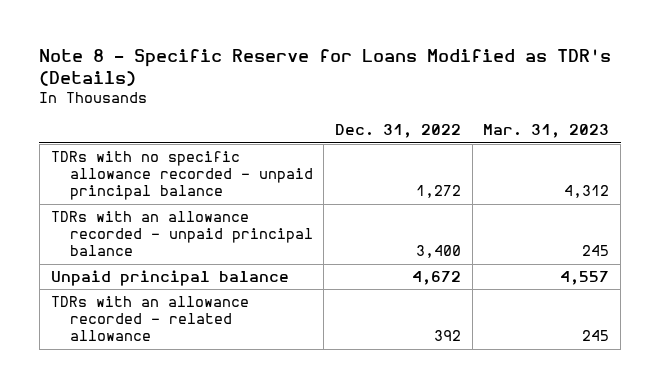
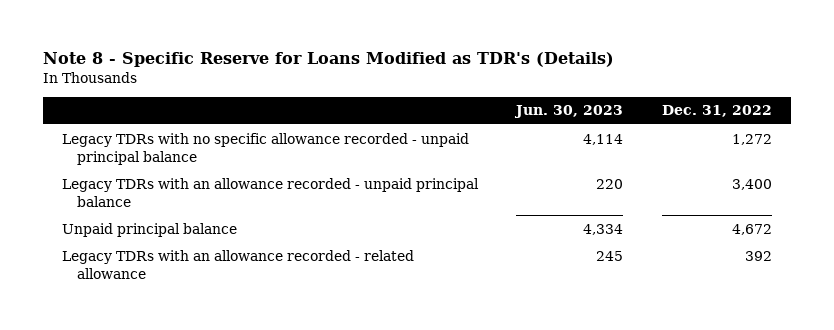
[483,124,610,139] Mar. 31, 2023 -> none
none -> [514,105,624,119] Jun. 30, 2023
[50,151,313,201] TDRs with no specific allowance recorded - unpaid principal balance -> [61,132,469,165] Legacy TDRs with no specific allowance recorded - unpaid principal balance
[50,211,313,257] TDRs with an allowance recorded - unpaid principal balance -> [61,177,479,207] Legacy TDRs with an allowance recorded - unpaid principal balance
[50,296,249,342] TDRs with an allowance recorded - related allowance -> [61,249,414,279] Legacy TDRs with an allowance recorded - related allowance

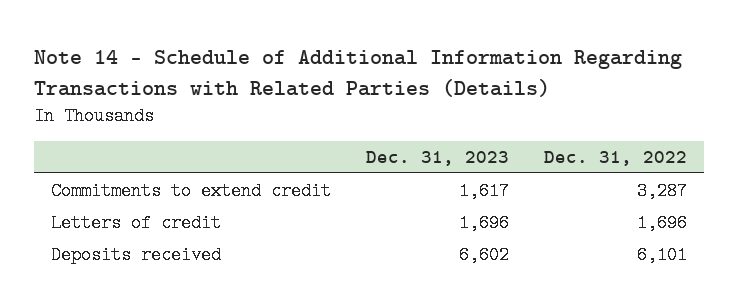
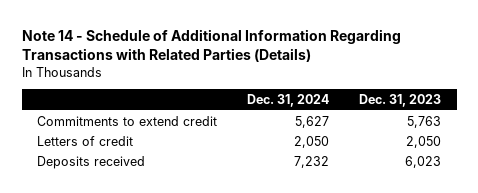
[543,150,687,166] Dec. 31, 2022 -> none
none -> [247,94,330,108] Dec. 31, 2024
[458,181,509,200] 1,617 -> [407,115,442,128] 5,763
[458,213,509,232] 1,696 -> [406,135,442,148] 2,050
[458,245,509,264] 6,602 -> [405,155,442,168] 6,023

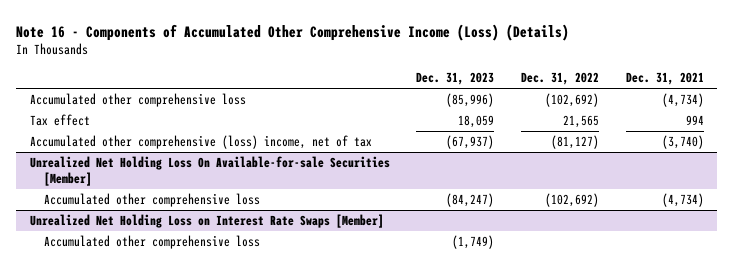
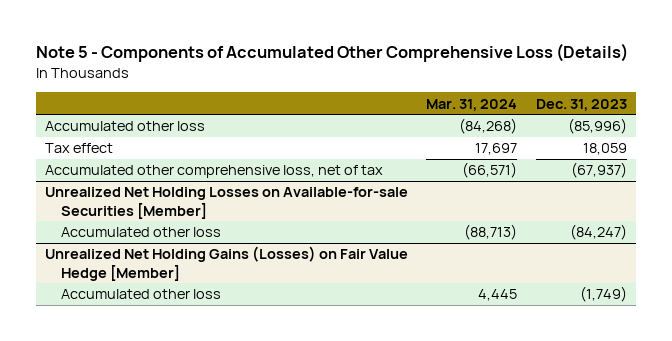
[16,23,570,41] Note 16 - Components of Accumulated Other Comprehensive Income (Loss) (Details) -> [35,43,628,63] Note 5 - Components of Accumulated Other Comprehensive Loss (Details)
[521,72,600,86] Dec. 31, 2022 -> none
[625,72,704,86] Dec. 31, 2021 -> none
none -> [426,98,518,111] Mar. 31, 2024
[29,93,246,108] Accumulated other comprehensive loss -> [44,121,205,132] Accumulated other loss
[29,135,372,150] Accumulated other comprehensive (loss) income, net of tax -> [44,165,383,179] Accumulated other comprehensive loss, net of tax
[29,156,390,186] Unrealized Net Holding Loss On Available-for-sale Securities [Member] -> [44,187,408,219] Unrealized Net Holding Losses on Available-for-sale Securities [Member]
[44,193,261,208] Accumulated other comprehensive loss -> [61,227,222,238] Accumulated other loss
[29,214,384,229] Unrealized Net Holding Loss on Interest Rate Swaps [Member] -> [44,246,408,281] Unrealized Net Holding Gains (Losses) on Fair Value Hedge [Member]
[44,235,261,250] Accumulated other comprehensive loss -> [61,289,222,300] Accumulated other loss

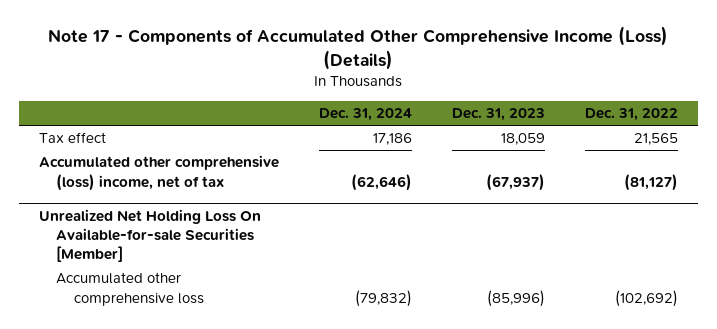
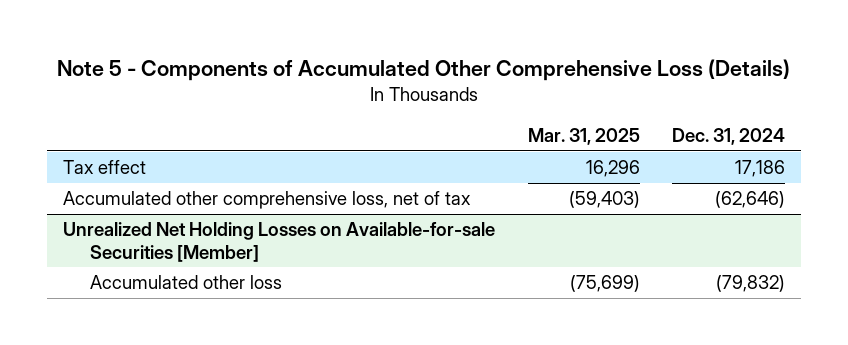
[48,26,669,70] Note 17 - Components of Accumulated Other Comprehensive Income (Loss) (Details) -> [57,58,791,81] Note 5 - Components of Accumulated Other Comprehensive Loss (Details)
[451,108,545,122] Dec. 31, 2023 -> none
[584,108,678,122] Dec. 31, 2022 -> none
none -> [527,127,640,145] Mar. 31, 2025
[38,155,279,191] Accumulated other comprehensive (loss) income, net of tax -> [63,191,472,210] Accumulated other comprehensive loss, net of tax
[38,208,261,263] Unrealized Net Holding Loss On Available-for-sale Securities [Member] -> [63,222,496,262] Unrealized Net Holding Losses on Available-for-sale Securities [Member]
[56,272,204,306] Accumulated other comprehensive loss -> [89,275,282,290] Accumulated other loss

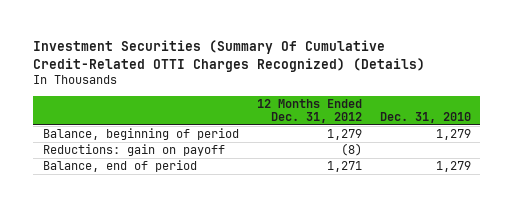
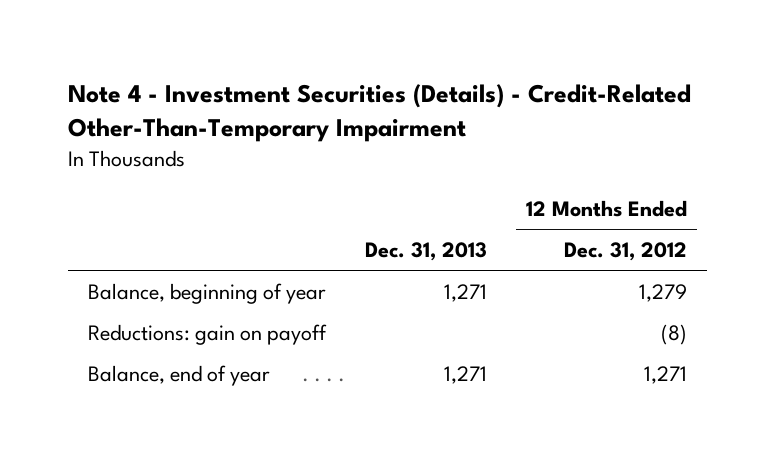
[33,40,426,72] Investment Securities (Summary Of Cumulative Credit-Related OTTI Charges Recognized) (Details) -> [68,84,692,143] Note 4 - Investment Securities (Details) - Credit-Related Other-Than-Temporary Impairment
[379,112,471,124] Dec. 31, 2010 -> none
none -> [364,242,487,262] Dec. 31, 2013
[42,128,239,141] Balance, beginning of period -> [87,282,326,304] Balance, beginning of year
[42,160,197,173] Balance, end of period -> [87,364,270,386] Balance, end of year

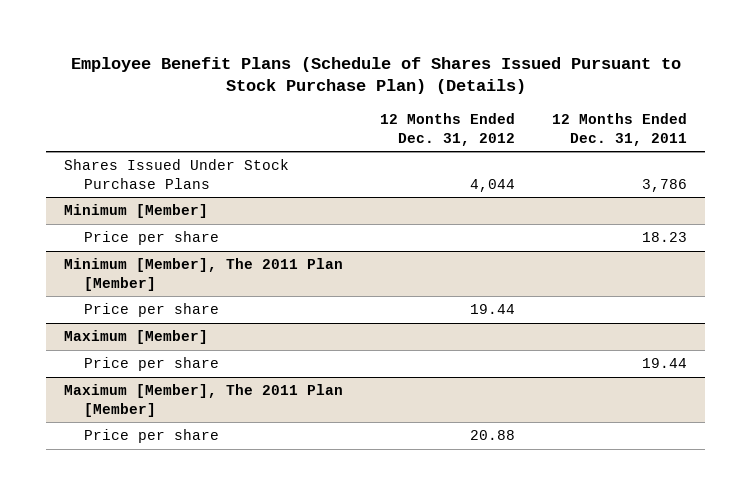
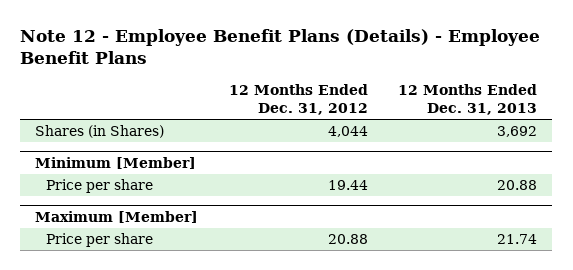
[70,56,681,95] Employee Benefit Plans (Schedule of Shares Issued Pursuant to Stock Purchase Plan) (Details) -> [20,29,541,65] Note 12 - Employee Benefit Plans (Details) - Employee Benefit Plans
[551,113,687,146] 12 Months Ended Dec. 31, 2011 -> none
none -> [398,83,538,116] 12 Months Ended Dec. 31, 2013
[64,159,290,189] Shares Issued Under Stock Purchase Plans -> [35,125,165,139] Shares (in Shares)
[84,231,220,246] Price per share -> none
[64,258,344,291] Minimum [Member], The 2011 Plan [Member] -> none
[84,357,220,372] Price per share -> none
[64,384,344,417] Maximum [Member], The 2011 Plan [Member] -> none

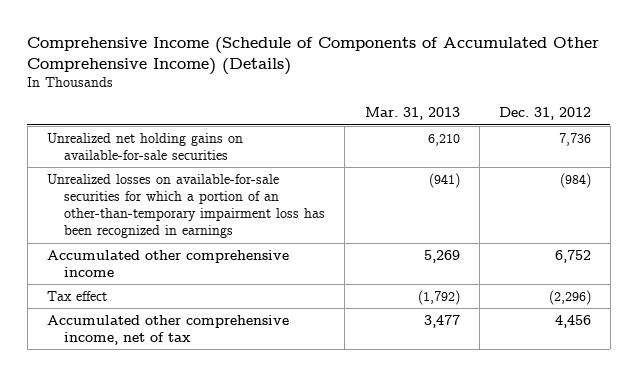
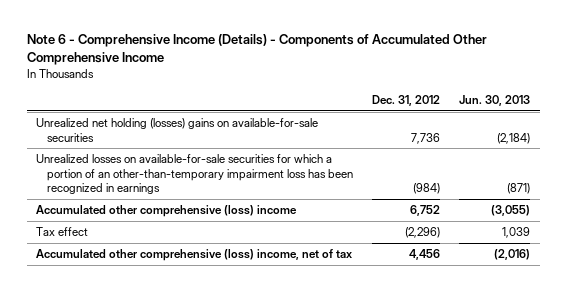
[27,37,600,76] Comprehensive Income (Schedule of Components of Accumulated Other Comprehensive Income) (Details) -> [26,34,487,66] Note 6 - Comprehensive Income (Details) - Components of Accumulated Other Comprehensive Income
[364,107,460,121] Mar. 31, 2013 -> none
none -> [459,95,531,107] Jun. 30, 2013
[47,132,244,160] Unrealized net holding gains on available-for-sale securities -> [36,118,319,142] Unrealized net holding (losses) gains on available-for-sale securities
[47,249,290,277] Accumulated other comprehensive income -> [36,205,298,218] Accumulated other comprehensive (loss) income
[47,314,290,345] Accumulated other comprehensive income, net of tax -> [36,249,353,262] Accumulated other comprehensive (loss) income, net of tax

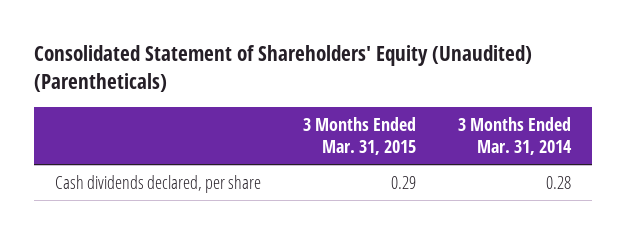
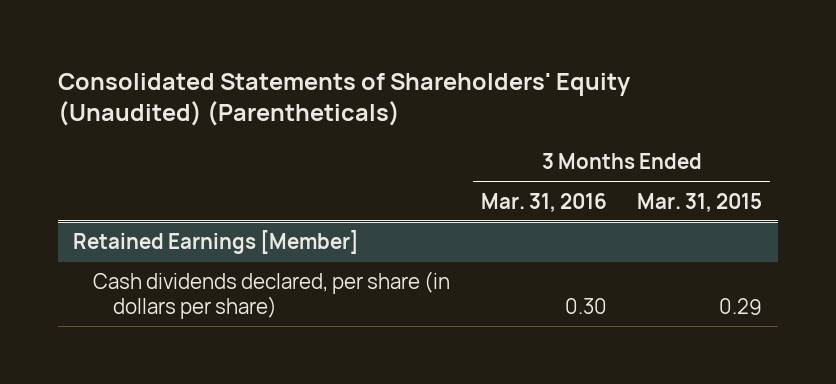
[33,45,532,93] Consolidated Statement of Shareholders' Equity (Unaudited) (Parentheticals) -> [57,72,631,127] Consolidated Statements of Shareholders' Equity (Unaudited) (Parentheticals)
[457,116,572,156] 3 Months Ended Mar. 31, 2014 -> none
none -> [480,192,607,212] Mar. 31, 2016
none -> [73,230,360,255] Retained Earnings [Member]
[54,174,261,193] Cash dividends declared, per share -> [93,271,451,319] Cash dividends declared, per share (in dollars per share)

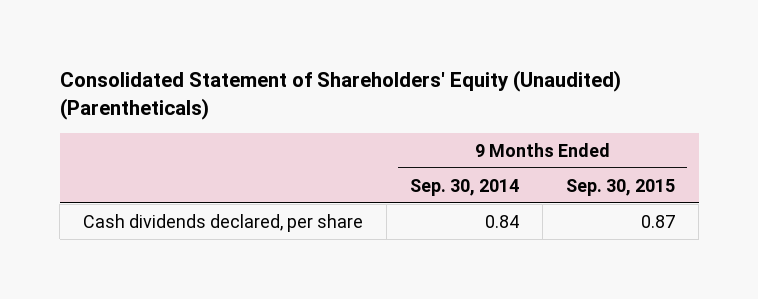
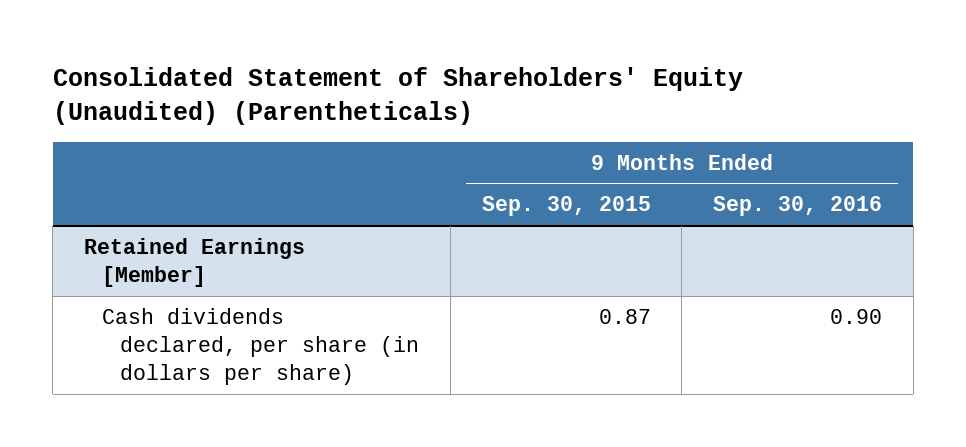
[410,178,520,196] Sep. 30, 2014 -> none
none -> [713,196,883,217] Sep. 30, 2016
none -> [84,237,306,287] Retained Earnings [Member]
[83,213,364,232] Cash dividends declared, per share -> [102,307,420,385] Cash dividends declared, per share (in dollars per share)

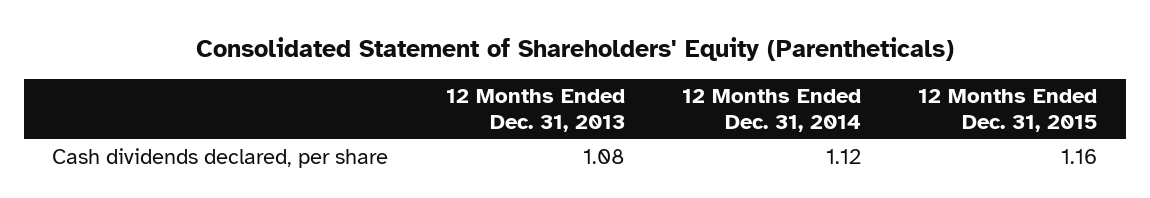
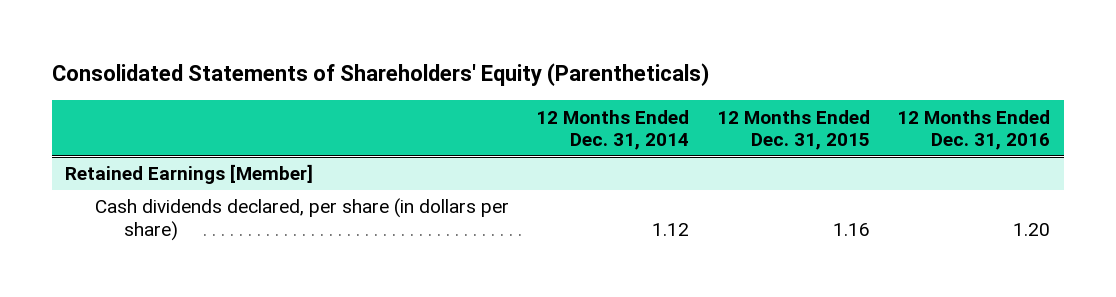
[195,37,954,62] Consolidated Statement of Shareholders' Equity (Parentheticals) -> [51,63,709,87] Consolidated Statements of Shareholders' Equity (Parentheticals)
[445,89,625,133] 12 Months Ended Dec. 31, 2013 -> none
none -> [897,109,1051,150] 12 Months Ended Dec. 31, 2016
none -> [65,164,314,185] Retained Earnings [Member]
[52,148,389,169] Cash dividends declared, per share -> [94,198,509,241] Cash dividends declared, per share (in dollars per share)

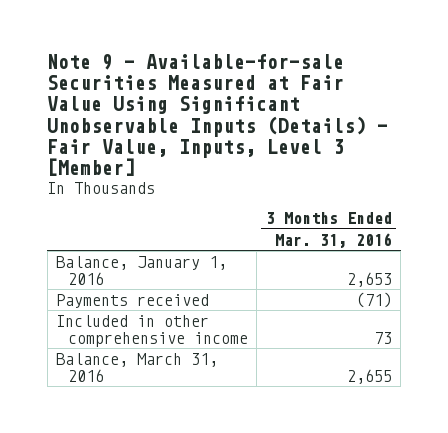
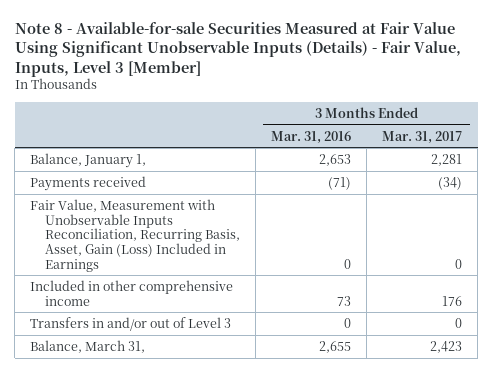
[47,53,389,177] Note 9 - Available-for-sale Securities Measured at Fair Value Using Significant Unobservable Inputs (Details) - Fair Value, Inputs, Level 3 [Member] -> [14,22,461,77] Note 8 - Available-for-sale Securities Measured at Fair Value Using Significant Unobservable Inputs (Details) - Fair Value, Inputs, Level 3 [Member]
none -> [382,130,463,144] Mar. 31, 2017
[56,256,228,285] Balance, January 1, 2016 -> [30,152,147,168] Balance, January 1,
none -> [30,198,241,272] Fair Value, Measurement with Unobservable Inputs Reconciliation, Recurring Basis, Asset, Gain (Loss) Included in Earnings
none -> [30,316,232,331] Transfers in and/or out of Level 3
[56,353,219,382] Balance, March 31, 2016 -> [30,339,146,353] Balance, March 31,

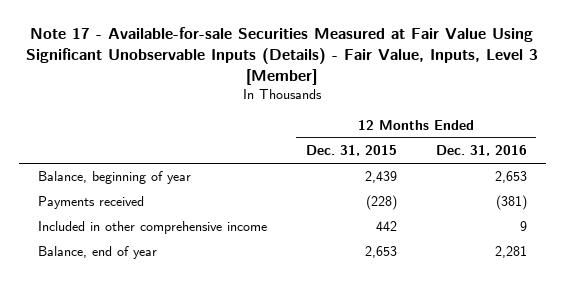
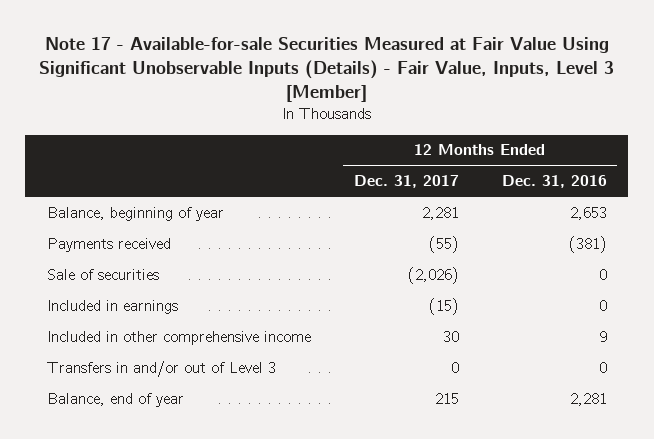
[305,145,397,157] Dec. 31, 2015 -> none
none -> [353,175,459,189] Dec. 31, 2017
none -> [46,268,159,280] Sale of securities
none -> [46,299,178,314] Included in earnings
none -> [46,360,276,377] Transfers in and/or out of Level 3

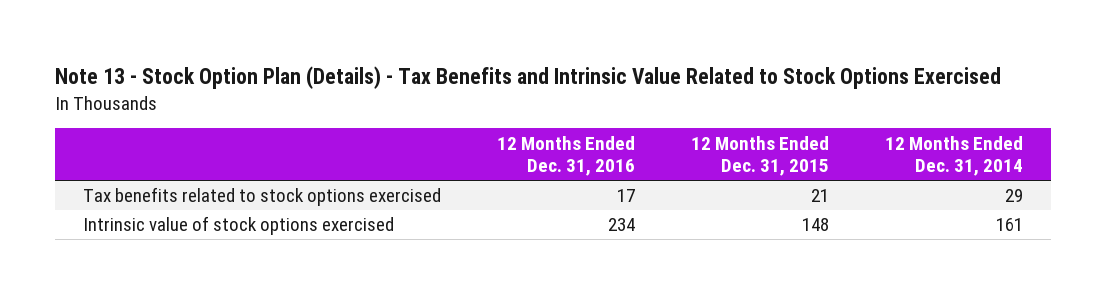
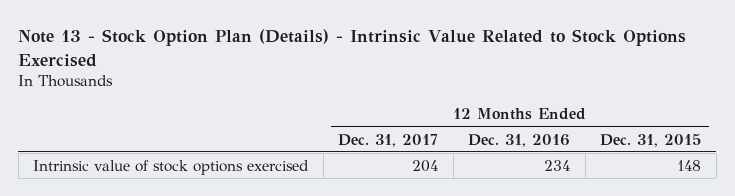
[54,66,1001,90] Note 13 - Stock Option Plan (Details) - Tax Benefits and Intrinsic Value Related to Stock Options Exercised -> [18,28,687,67] Note 13 - Stock Option Plan (Details) - Intrinsic Value Related to Stock Options Exercised
[884,135,1023,177] 12 Months Ended Dec. 31, 2014 -> none
none -> [338,133,439,147] Dec. 31, 2017
[82,187,441,207] Tax benefits related to stock options exercised -> none

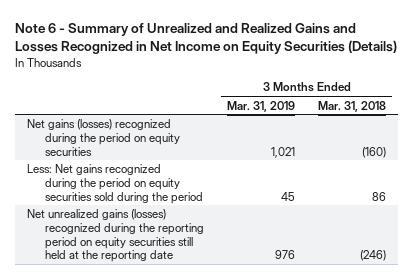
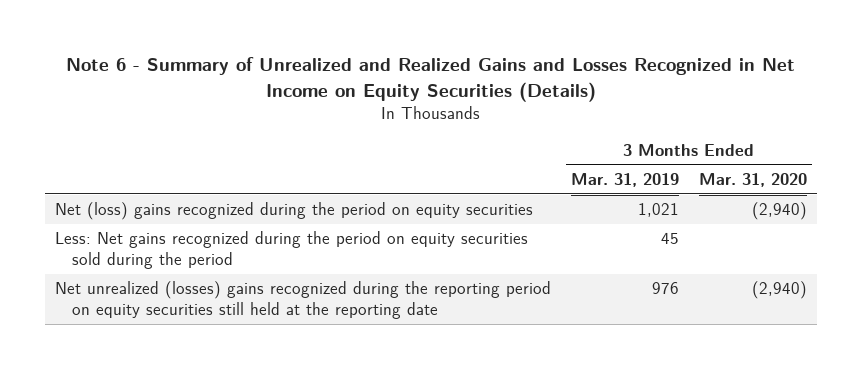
[318,100,387,112] Mar. 31, 2018 -> none
none -> [699,173,808,188] Mar. 31, 2020
[26,119,181,156] Net gains (losses) recognized during the period on equity securities -> [55,202,534,221] Net (loss) gains recognized during the period on equity securities
[26,209,205,263] Net unrealized gains (losses) recognized during the reporting period on equity securities still held at the reporting date -> [55,281,552,320] Net unrealized (losses) gains recognized during the reporting period on equity securities still held at the reporting date

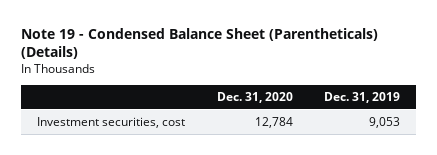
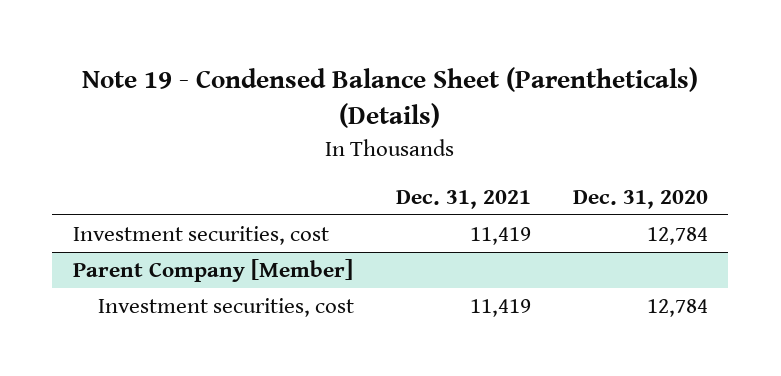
[324,92,401,104] Dec. 31, 2019 -> none
none -> [396,189,532,209] Dec. 31, 2021
none -> [72,259,353,283] Parent Company [Member]
none -> [98,298,355,318] Investment securities, cost

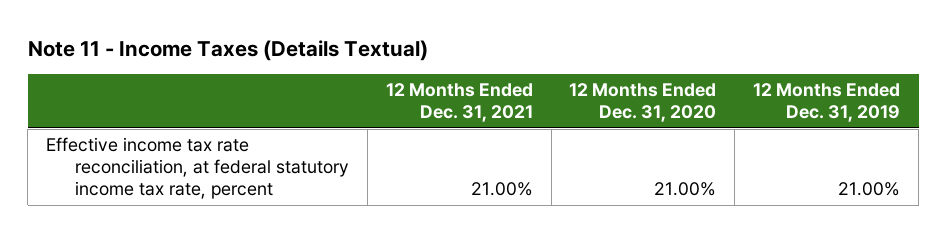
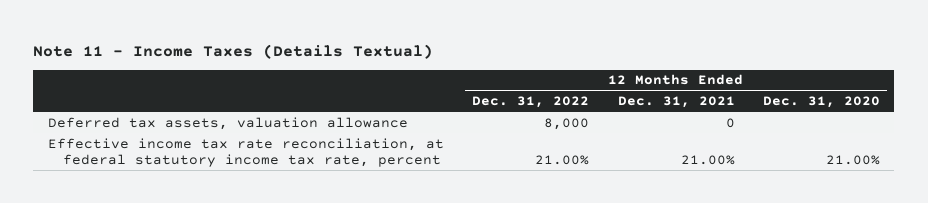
[753,83,901,123] 12 Months Ended Dec. 31, 2019 -> none
none -> [472,96,590,109] Dec. 31, 2022
none -> [47,116,408,130] Deferred tax assets, valuation allowance

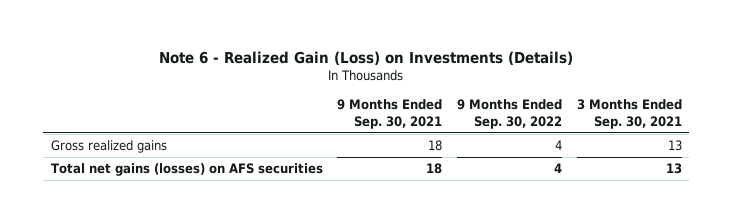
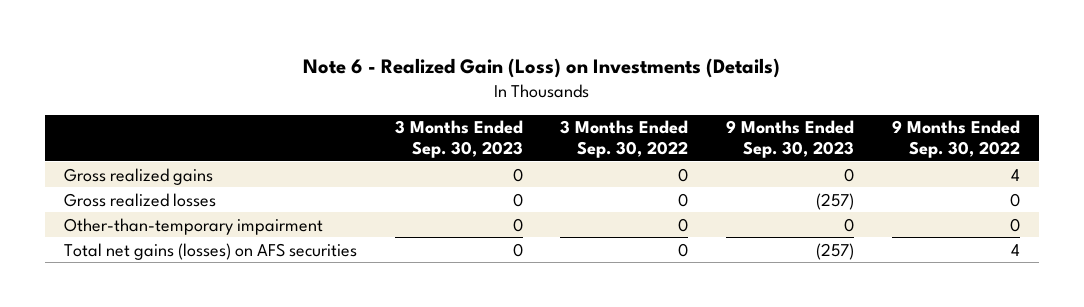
[337,99,443,129] 9 Months Ended Sep. 30, 2021 -> none
[576,99,682,129] 3 Months Ended Sep. 30, 2021 -> none
none -> [394,120,523,159] 3 Months Ended Sep. 30, 2023
none -> [560,120,689,159] 3 Months Ended Sep. 30, 2022
none -> [726,120,855,159] 9 Months Ended Sep. 30, 2023
none -> [63,192,216,207] Gross realized losses
none -> [63,217,323,235] Other-than-temporary impairment

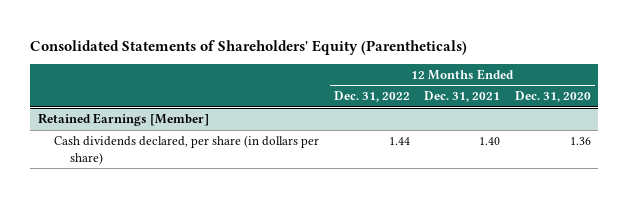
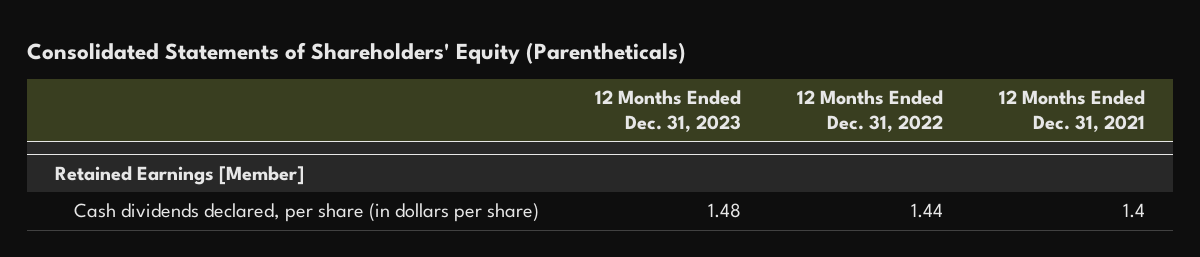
[514,91,591,103] Dec. 31, 2020 -> none
none -> [594,90,741,133] 12 Months Ended Dec. 31, 2023
[479,137,501,146] 1.40 -> [1122,203,1145,219] 1.4

